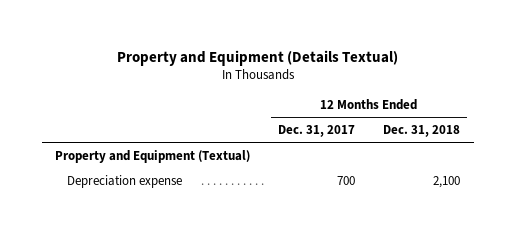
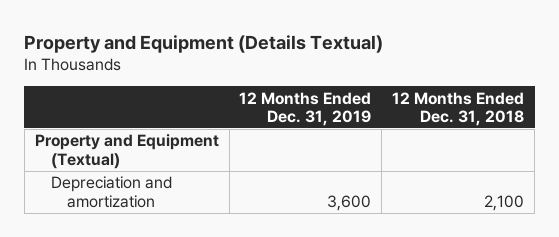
[278,125,356,138] Dec. 31, 2017 -> none
none -> [239,91,372,126] 12 Months Ended Dec. 31, 2019
[66,174,182,188] Depreciation expense -> [50,176,172,208] Depreciation and amortization

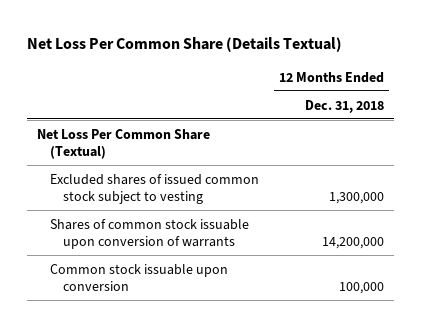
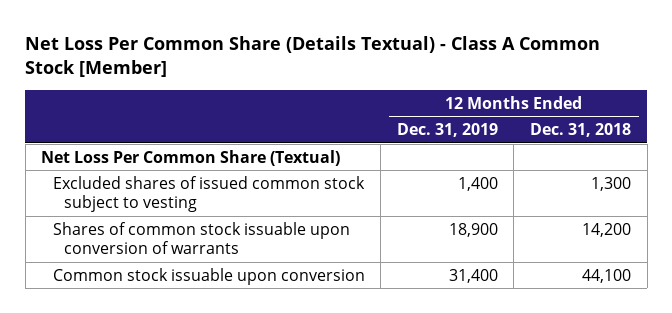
[26,36,342,52] Net Loss Per Common Share (Details Textual) -> [25,35,601,78] Net Loss Per Common Share (Details Textual) - Class A Common Stock [Member]
none -> [396,123,498,138] Dec. 31, 2019
[329,191,385,204] 1,300,000 -> [591,176,632,191] 1,300
[322,236,385,249] 14,200,000 -> [582,222,632,237] 14,200
[339,281,385,294] 100,000 -> [582,268,632,283] 44,100

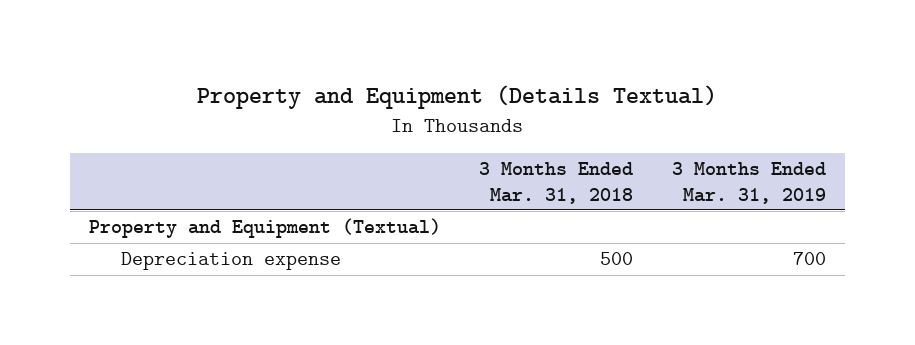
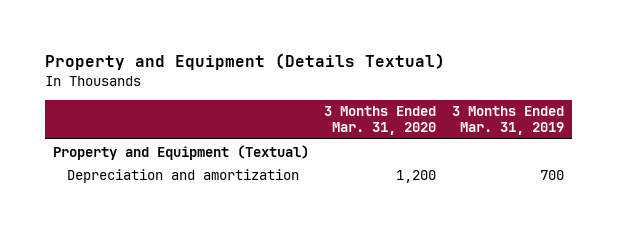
[479,162,634,204] 3 Months Ended Mar. 31, 2018 -> none
none -> [324,106,437,136] 3 Months Ended Mar. 31, 2020
[121,252,342,271] Depreciation expense -> [66,168,299,183] Depreciation and amortization

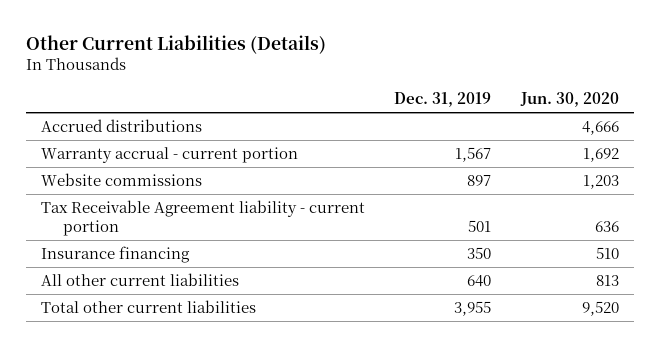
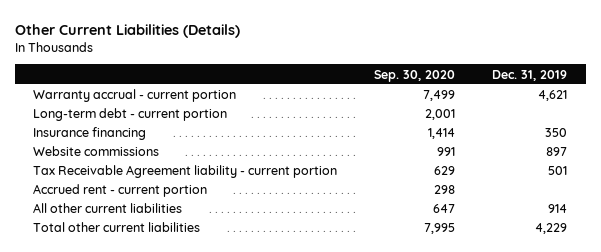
[519,92,619,108] Jun. 30, 2020 -> none
none -> [374,69,456,82] Sep. 30, 2020
[40,119,202,133] Accrued distributions -> none
[455,147,492,163] 1,567 -> [538,90,568,102] 4,621
none -> [33,108,228,122] Long-term debt - current portion
[40,246,190,264] Insurance financing -> [33,127,147,141] Insurance financing
none -> [33,184,208,198] Accrued rent - current portion
[467,275,492,288] 640 -> [548,204,568,214] 914
[454,301,492,317] 3,955 -> [535,223,568,235] 4,229

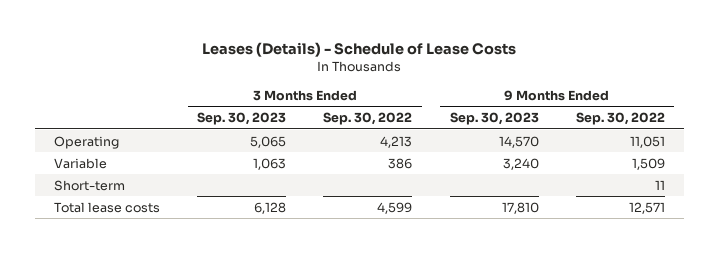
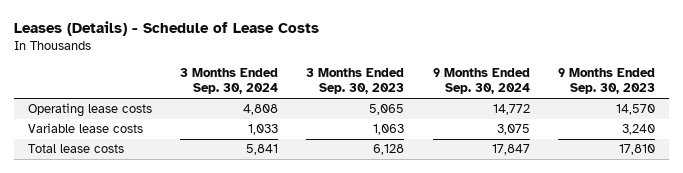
[323,112,413,126] Sep. 30, 2022 -> none
[576,112,666,126] Sep. 30, 2022 -> none
none -> [180,68,279,95] 3 Months Ended Sep. 30, 2024
none -> [432,68,530,95] 9 Months Ended Sep. 30, 2024
[53,179,125,191] Short-term -> none
[53,135,119,149] Operating -> [28,103,153,118] Operating lease costs
[53,157,107,169] Variable -> [28,123,144,134] Variable lease costs

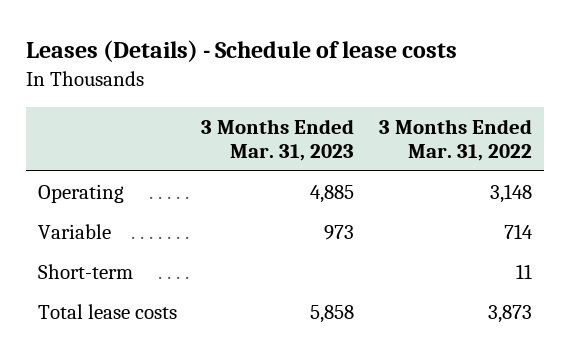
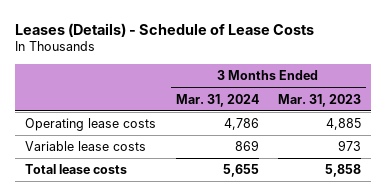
[25,40,457,63] Leases (Details) - Schedule of lease costs -> [15,22,315,37] Leases (Details) - Schedule of Lease Costs
[378,118,532,162] 3 Months Ended Mar. 31, 2022 -> none
none -> [175,93,259,107] Mar. 31, 2024
[37,263,133,279] Short-term -> none
[37,183,124,203] Operating -> [25,118,157,132] Operating lease costs
[37,223,111,239] Variable -> [25,141,147,152] Variable lease costs

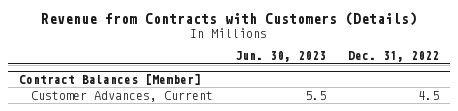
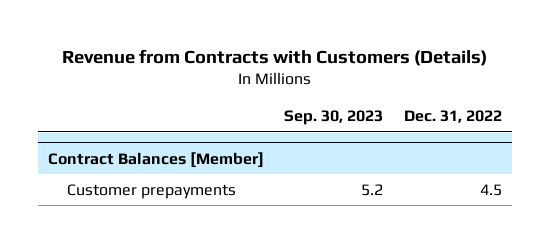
[234,51,326,63] Jun. 30, 2023 -> none
none -> [284,110,384,126] Sep. 30, 2023
[30,90,213,102] Customer Advances, Current -> [66,183,236,199] Customer prepayments

